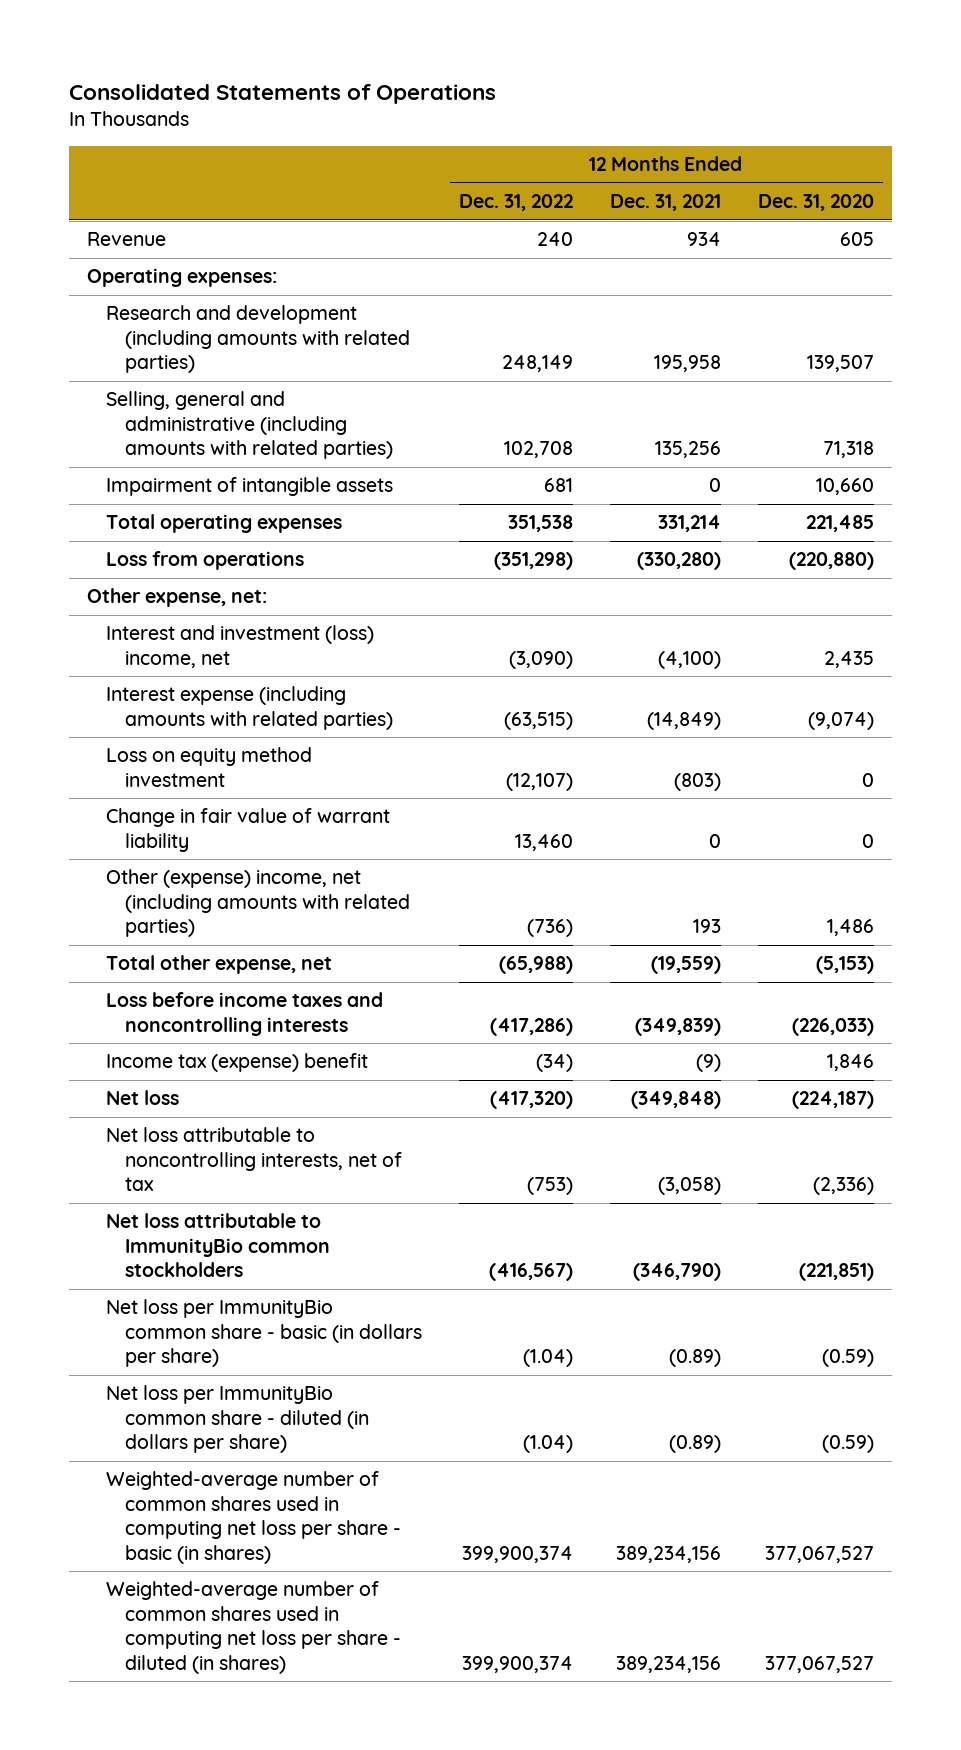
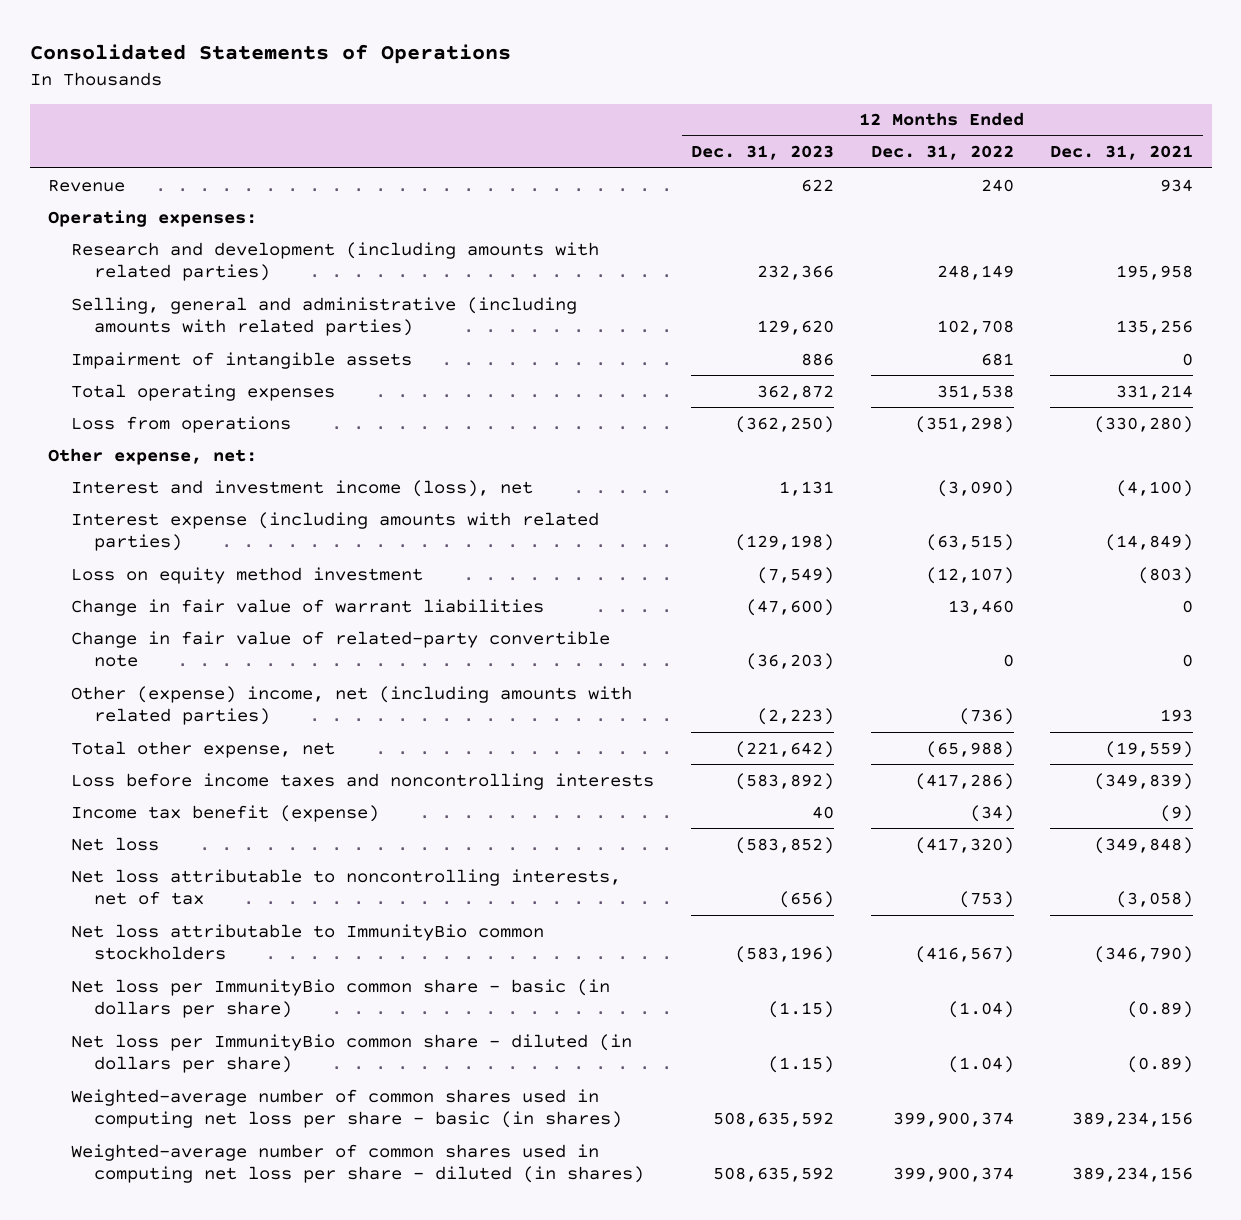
[757,194,874,212] Dec. 31, 2020 -> none
none -> [690,145,834,161] Dec. 31, 2023
[106,625,375,668] Interest and investment (loss) income, net -> [70,479,533,497] Interest and investment income (loss), net
[106,808,391,852] Change in fair value of warrant liability -> [70,598,544,616] Change in fair value of warrant liabilities
none -> [70,630,610,668] Change in fair value of related-party convertible note
[106,1053,369,1073] Income tax (expense) benefit -> [70,804,379,822] Income tax benefit (expense)

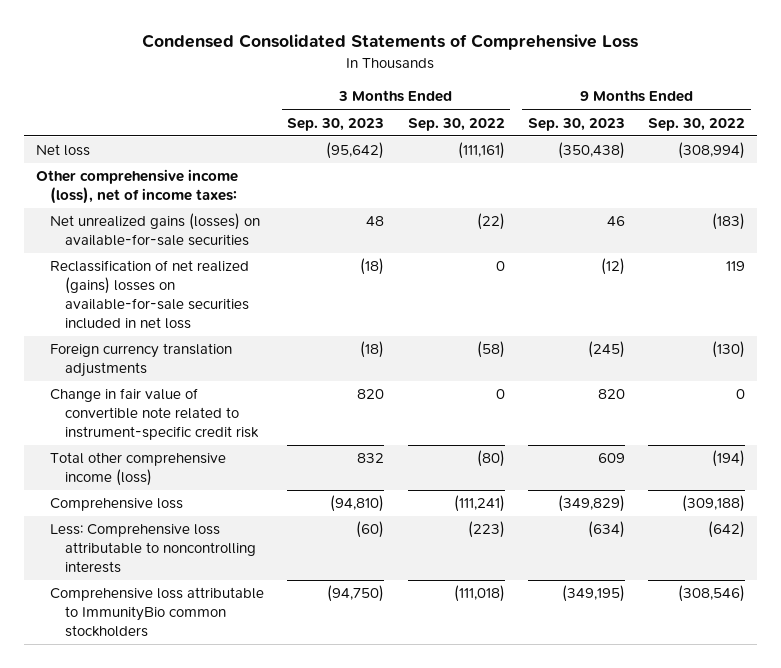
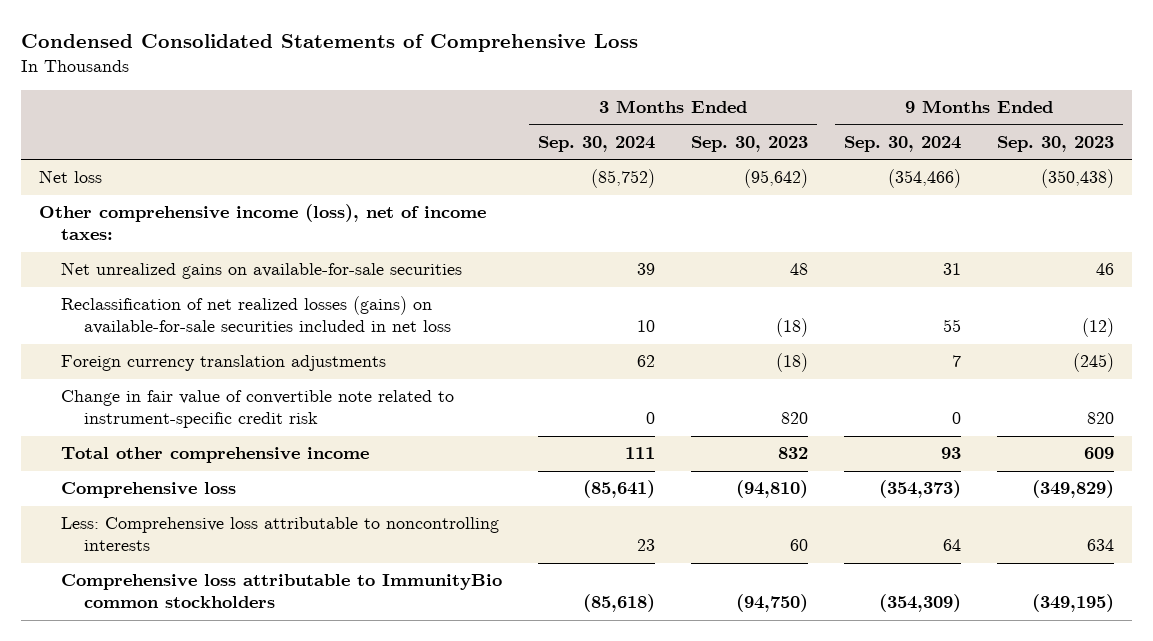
[407,117,505,131] Sep. 30, 2022 -> none
[648,117,746,131] Sep. 30, 2022 -> none
none -> [538,136,656,153] Sep. 30, 2024
none -> [844,136,962,153] Sep. 30, 2024
[50,213,261,247] Net unrealized gains (losses) on available-for-sale securities -> [61,262,463,280] Net unrealized gains on available-for-sale securities
[50,260,250,330] Reclassification of net realized (gains) losses on available-for-sale securities included in net loss -> [61,296,451,335] Reclassification of net realized losses (gains) on available-for-sale securities included in net loss
[50,452,227,487] Total other comprehensive income (loss) -> [61,447,370,464] Total other comprehensive income
[356,521,385,539] (60) -> [790,539,809,552] 60
[587,521,625,539] (634) -> [1086,539,1114,552] 634

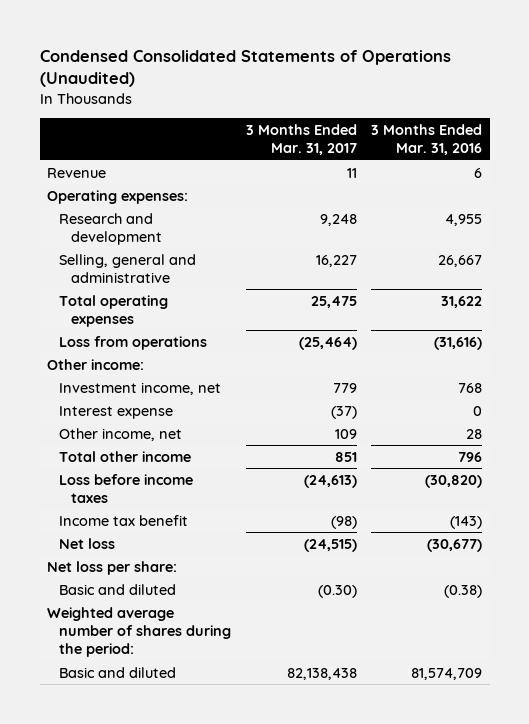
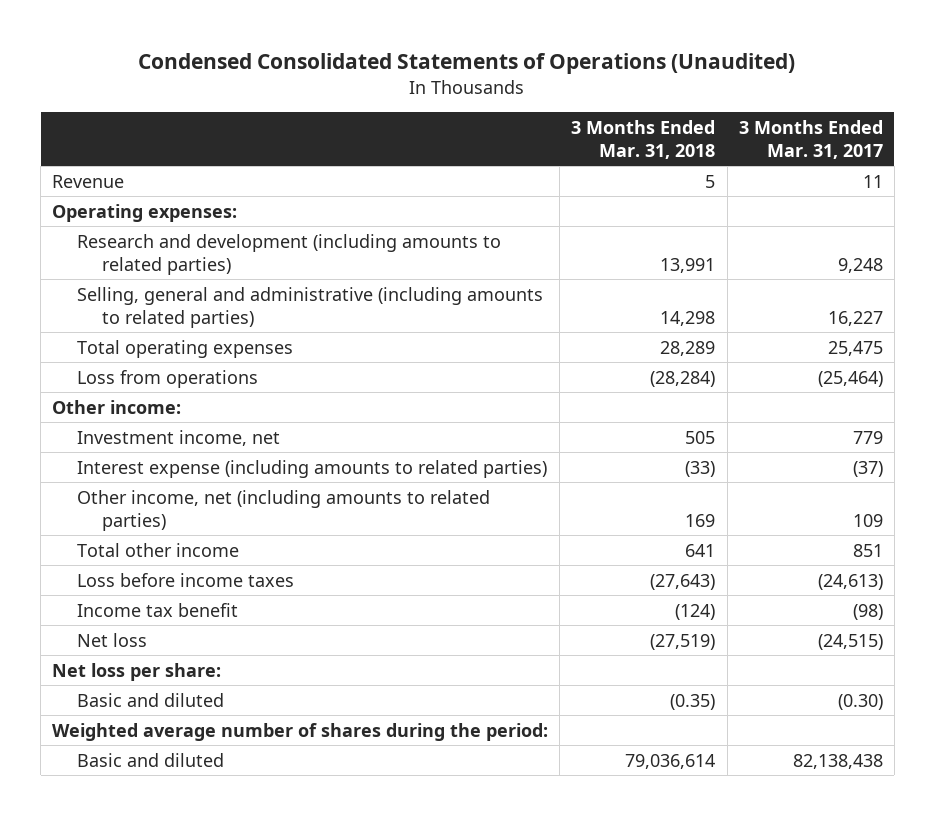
[371,123,483,156] 3 Months Ended Mar. 31, 2016 -> none
none -> [571,119,716,159] 3 Months Ended Mar. 31, 2018
[59,212,163,245] Research and development -> [77,233,502,275] Research and development (including amounts to related parties)
[59,253,197,283] Selling, general and administrative -> [77,286,544,328] Selling, general and administrative (including amounts to related parties)
[59,405,174,419] Interest expense -> [77,459,548,478] Interest expense (including amounts to related parties)
[59,427,183,441] Other income, net -> [77,489,491,531] Other income, net (including amounts to related parties)

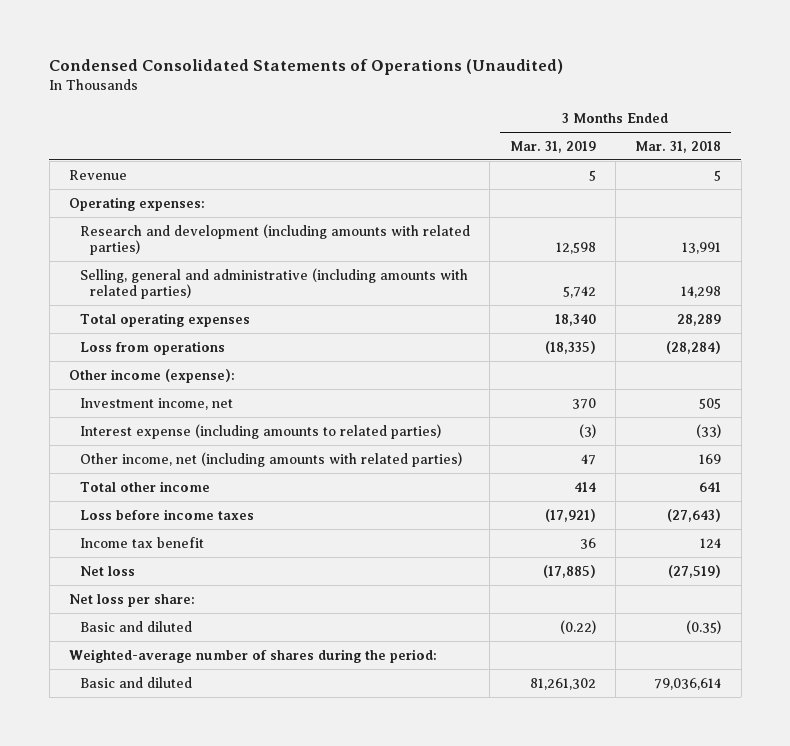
[738,119,883,159] 3 Months Ended Mar. 31, 2017 -> none
none -> [509,141,596,154] Mar. 31, 2019
[77,233,502,275] Research and development (including amounts to related parties) -> [79,223,470,256] Research and development (including amounts with related parties)
[77,286,544,328] Selling, general and administrative (including amounts to related parties) -> [79,267,468,300] Selling, general and administrative (including amounts with related parties)
[52,399,182,414] Other income: -> [68,368,235,383] Other income (expense):
[77,489,491,531] Other income, net (including amounts to related parties) -> [79,451,462,467] Other income, net (including amounts with related parties)
[675,603,716,620] (124) -> [700,537,722,548] 124
[52,722,549,741] Weighted average number of shares during the period: -> [68,648,437,663] Weighted-average number of shares during the period:

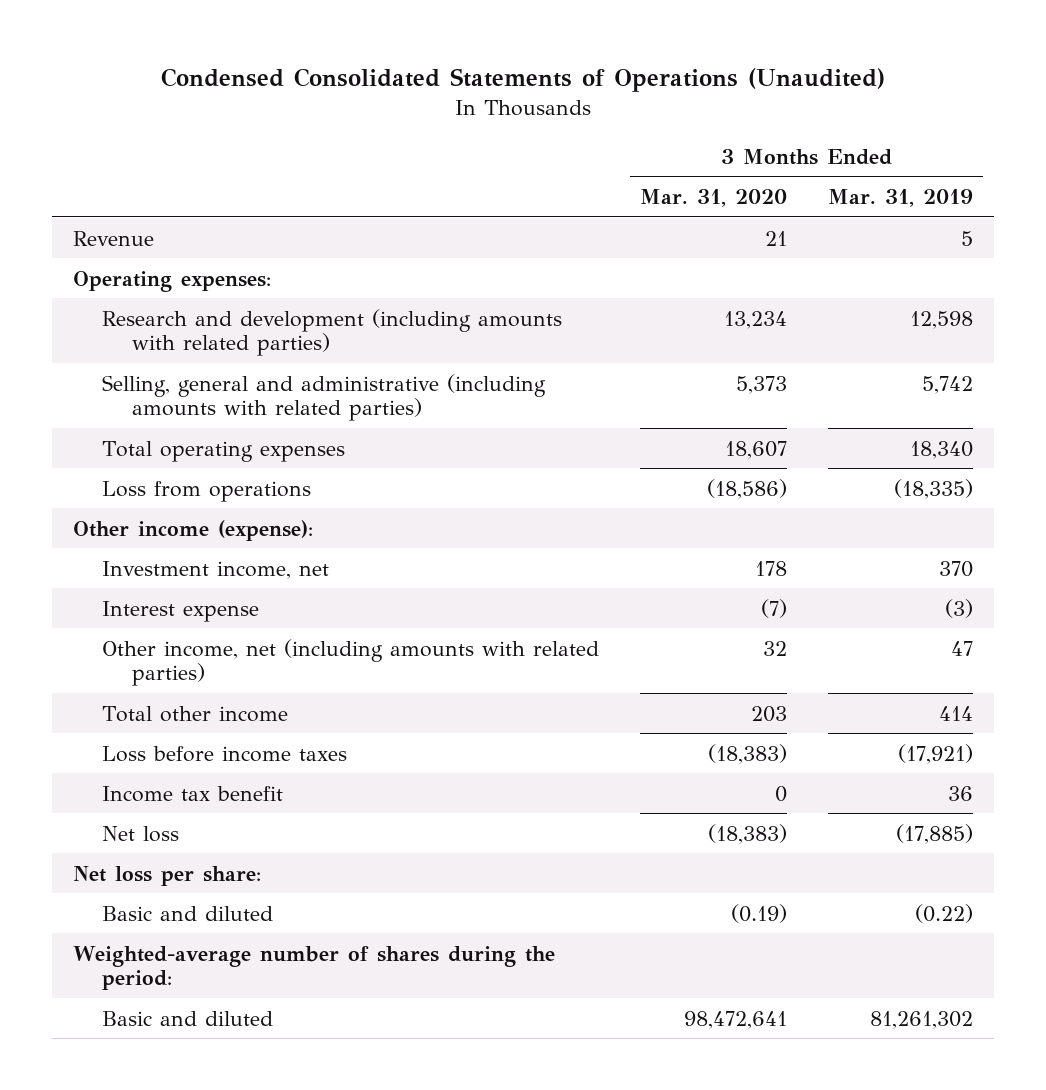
[635,141,722,154] Mar. 31, 2018 -> none
none -> [640,188,788,207] Mar. 31, 2020
[79,423,441,439] Interest expense (including amounts to related parties) -> [102,600,260,622] Interest expense

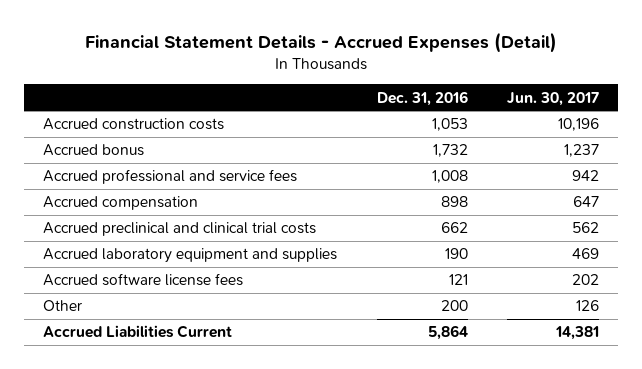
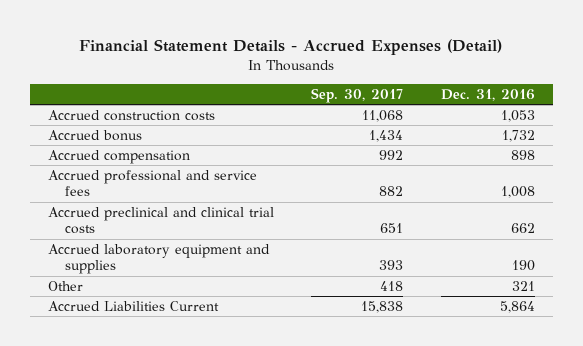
[506,91,599,106] Jun. 30, 2017 -> none
none -> [311,88,404,104] Sep. 30, 2017
[43,169,298,185] Accrued professional and service fees -> [48,169,258,197] Accrued professional and service fees
[43,273,244,287] Accrued software license fees -> none
[440,300,468,312] 200 -> [511,280,535,291] 321

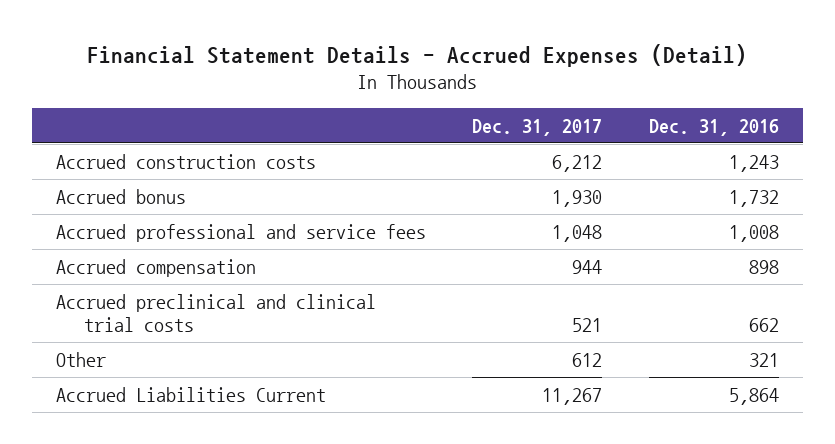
[311,88,404,104] Sep. 30, 2017 -> none
none -> [472,118,603,136] Dec. 31, 2017
[500,109,535,122] 1,053 -> [729,154,780,172] 1,243
[48,149,191,164] Accrued compensation -> [55,258,256,277] Accrued compensation
[48,243,271,275] Accrued laboratory equipment and supplies -> none

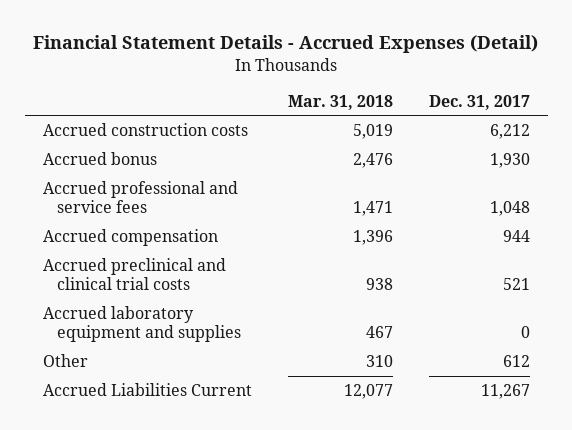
[649,118,780,136] Dec. 31, 2016 -> none
none -> [287,94,393,110] Mar. 31, 2018
none -> [42,306,242,343] Accrued laboratory equipment and supplies

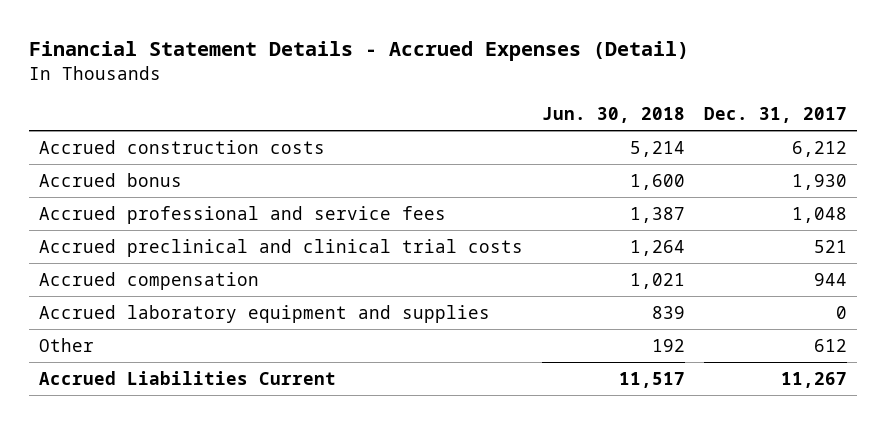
[287,94,393,110] Mar. 31, 2018 -> none
none -> [542,106,686,123] Jun. 30, 2018
[42,229,218,247] Accrued compensation -> [39,271,260,290] Accrued compensation

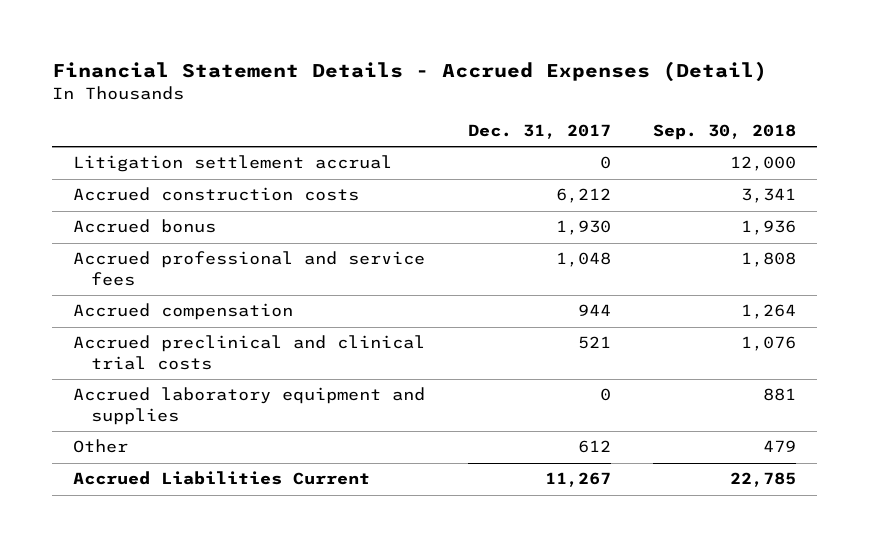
[542,106,686,123] Jun. 30, 2018 -> none
none -> [653,124,797,141] Sep. 30, 2018
none -> [73,155,393,173] Litigation settlement accrual
[39,238,524,257] Accrued preclinical and clinical trial costs -> [73,335,426,370] Accrued preclinical and clinical trial costs

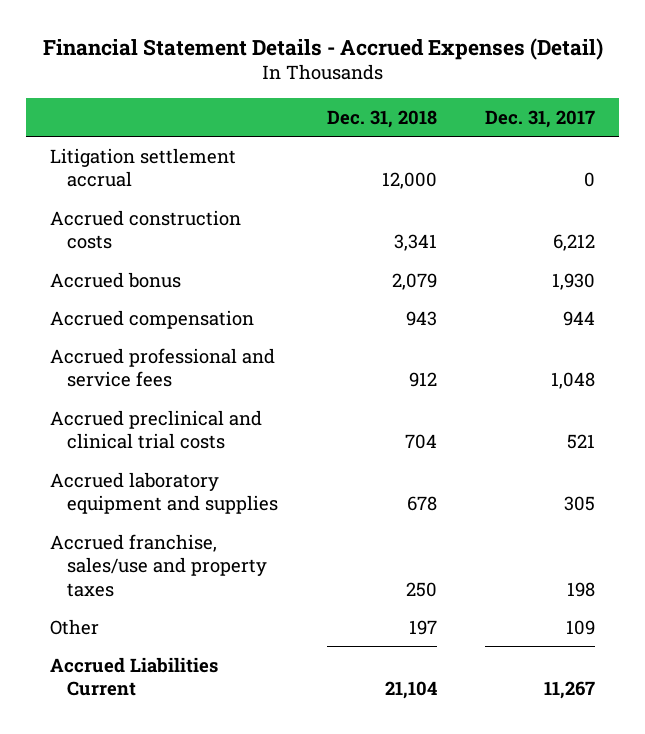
[653,124,797,141] Sep. 30, 2018 -> none
none -> [326,109,437,128] Dec. 31, 2018
[73,251,426,286] Accrued professional and service fees -> [50,347,276,388] Accrued professional and service fees
[599,388,611,402] 0 -> [563,496,595,512] 305
none -> [50,533,268,597] Accrued franchise, sales/use and property taxes
[577,440,611,454] 612 -> [565,619,595,635] 109

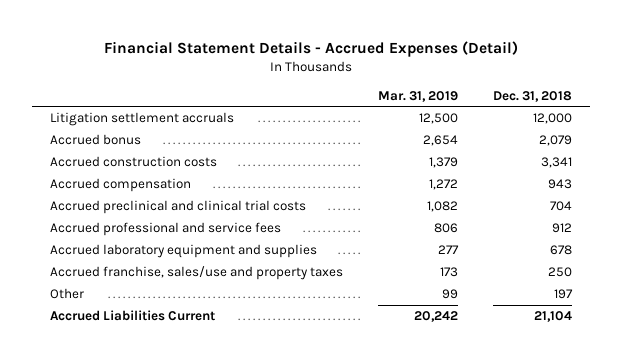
[484,109,595,128] Dec. 31, 2017 -> none
none -> [378,90,459,102] Mar. 31, 2019
[50,147,237,188] Litigation settlement accrual -> [49,112,234,127] Litigation settlement accruals
[50,209,242,250] Accrued construction costs -> [49,156,217,168] Accrued construction costs
[50,347,276,388] Accrued professional and service fees -> [49,222,281,237] Accrued professional and service fees

